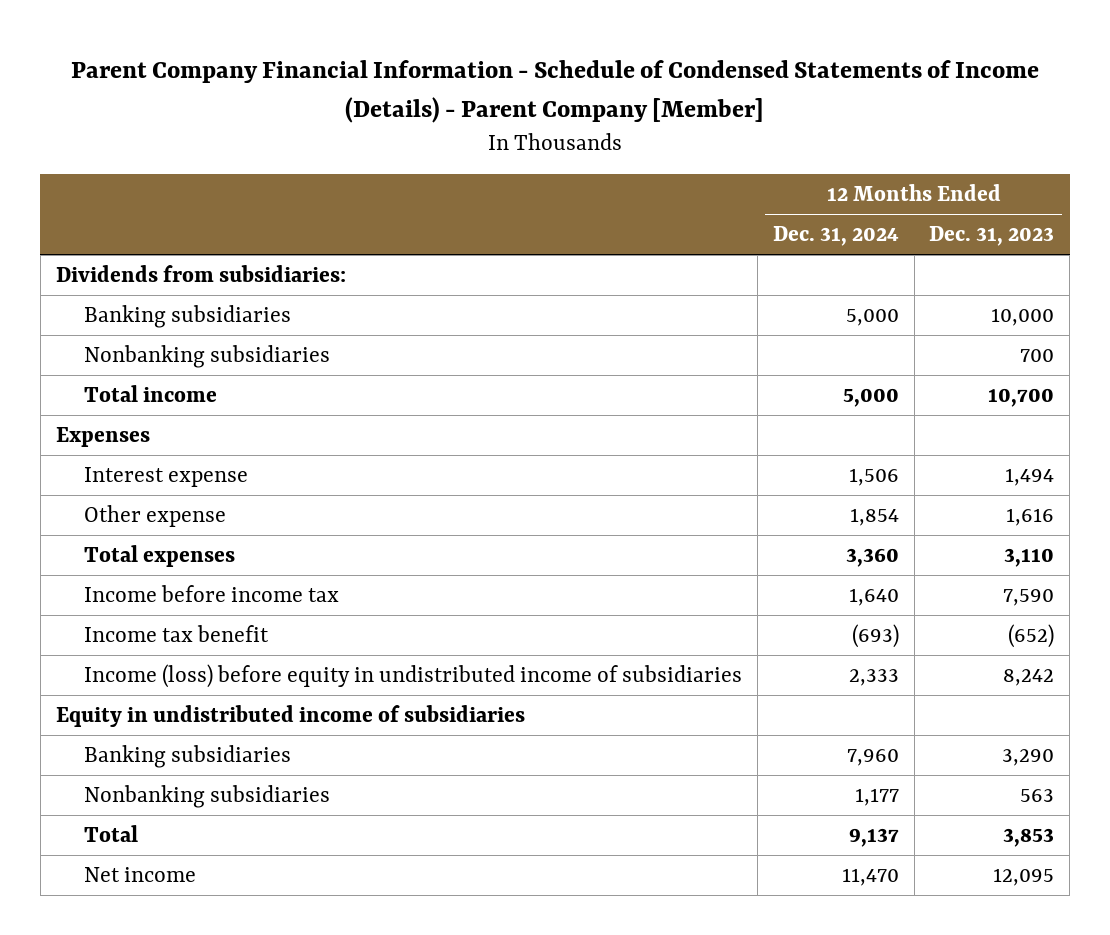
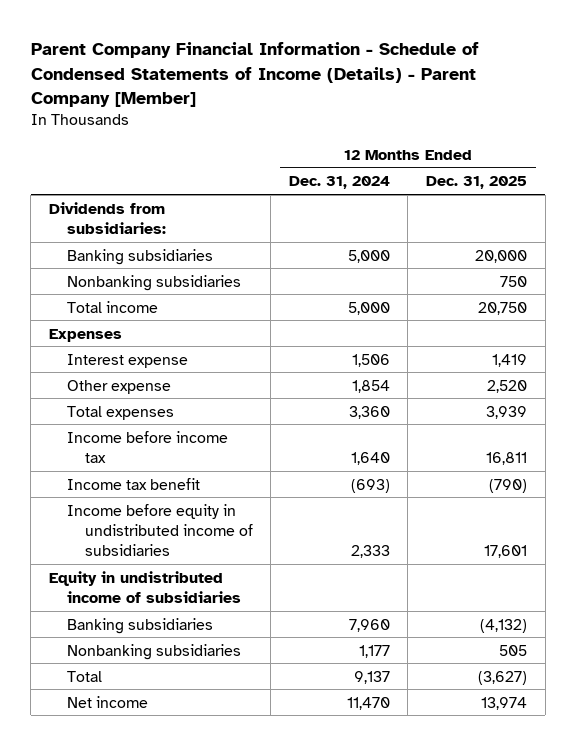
[929,226,1055,247] Dec. 31, 2023 -> none
none -> [426,176,528,190] Dec. 31, 2025
[84,664,743,689] Income (loss) before equity in undistributed income of subsidiaries -> [66,503,253,557] Income before equity in undistributed income of subsidiaries

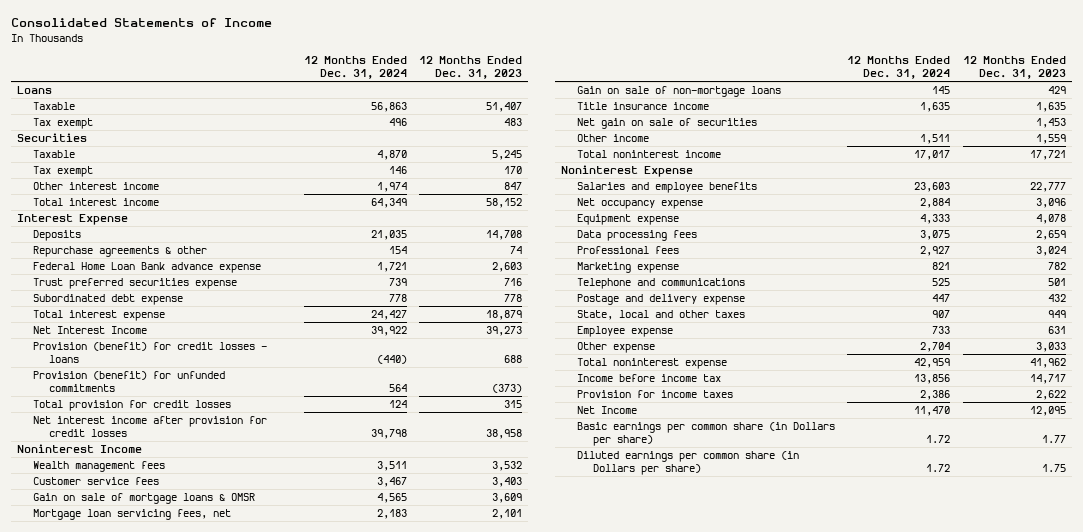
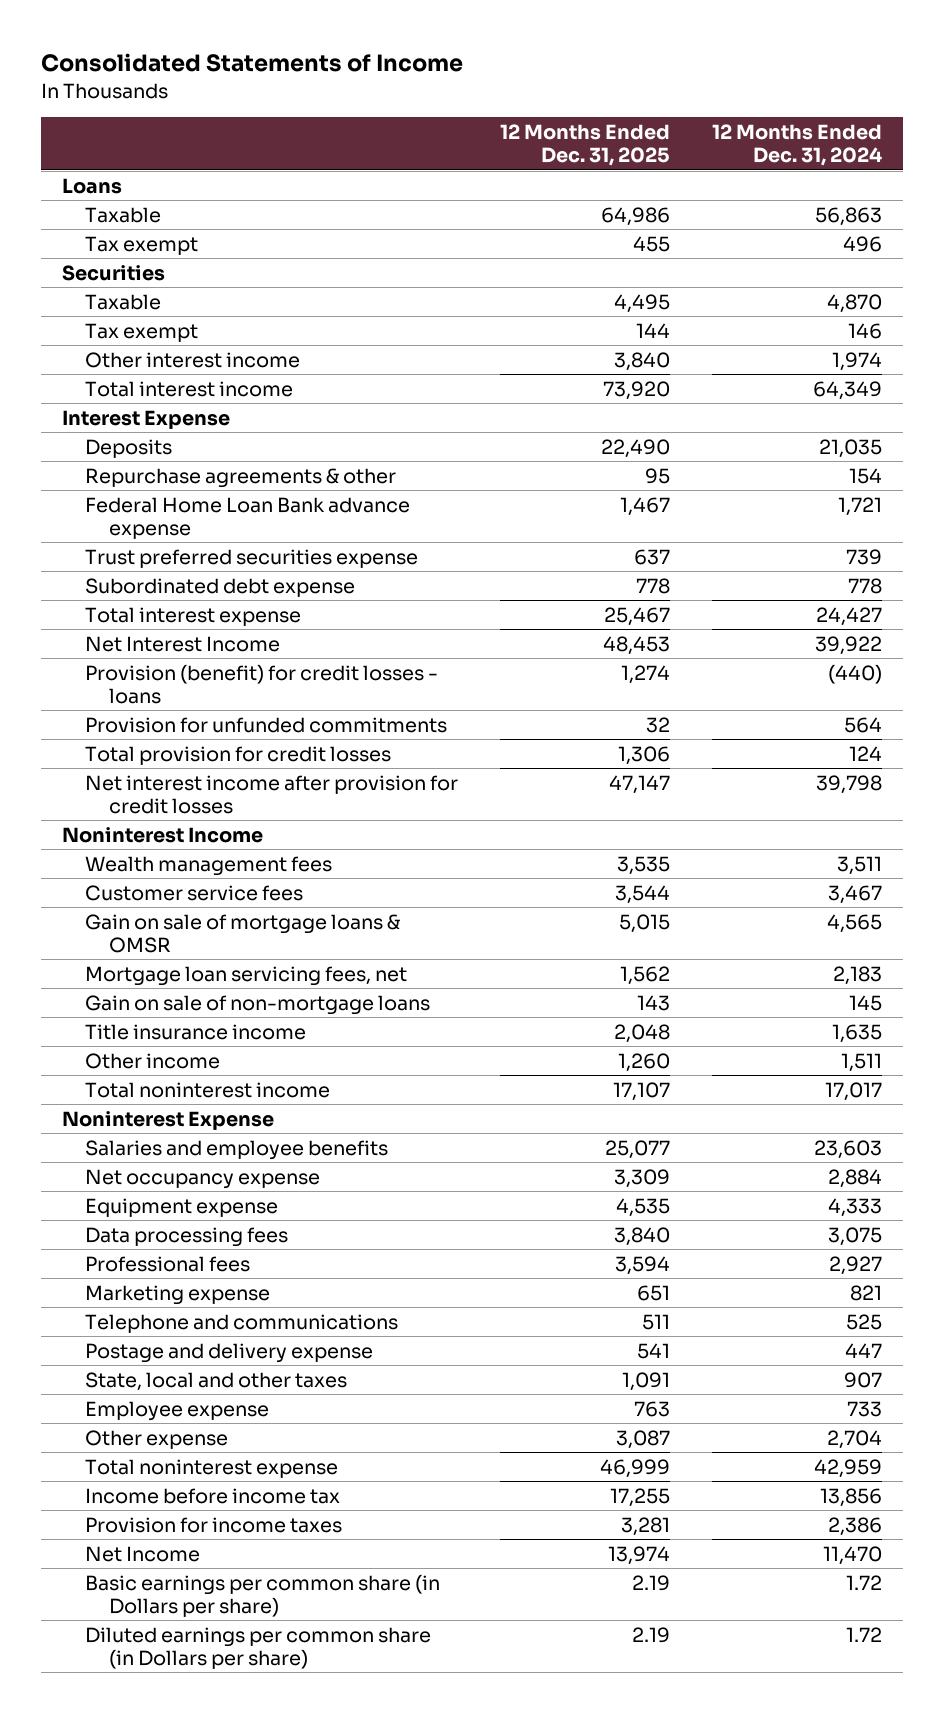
[419,56,523,80] 12 Months Ended Dec. 31, 2023 -> none
none -> [500,123,671,167] 12 Months Ended Dec. 31, 2025
[33,371,226,392] Provision (benefit) for unfunded commitments -> [85,716,448,733] Provision for unfunded commitments
[576,118,757,130] Net gain on sale of securities -> none

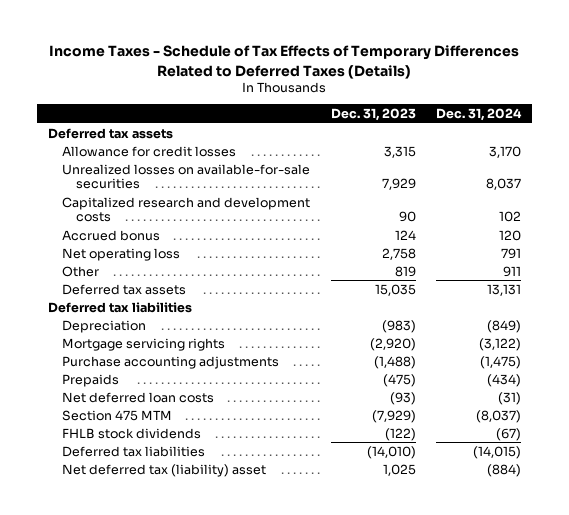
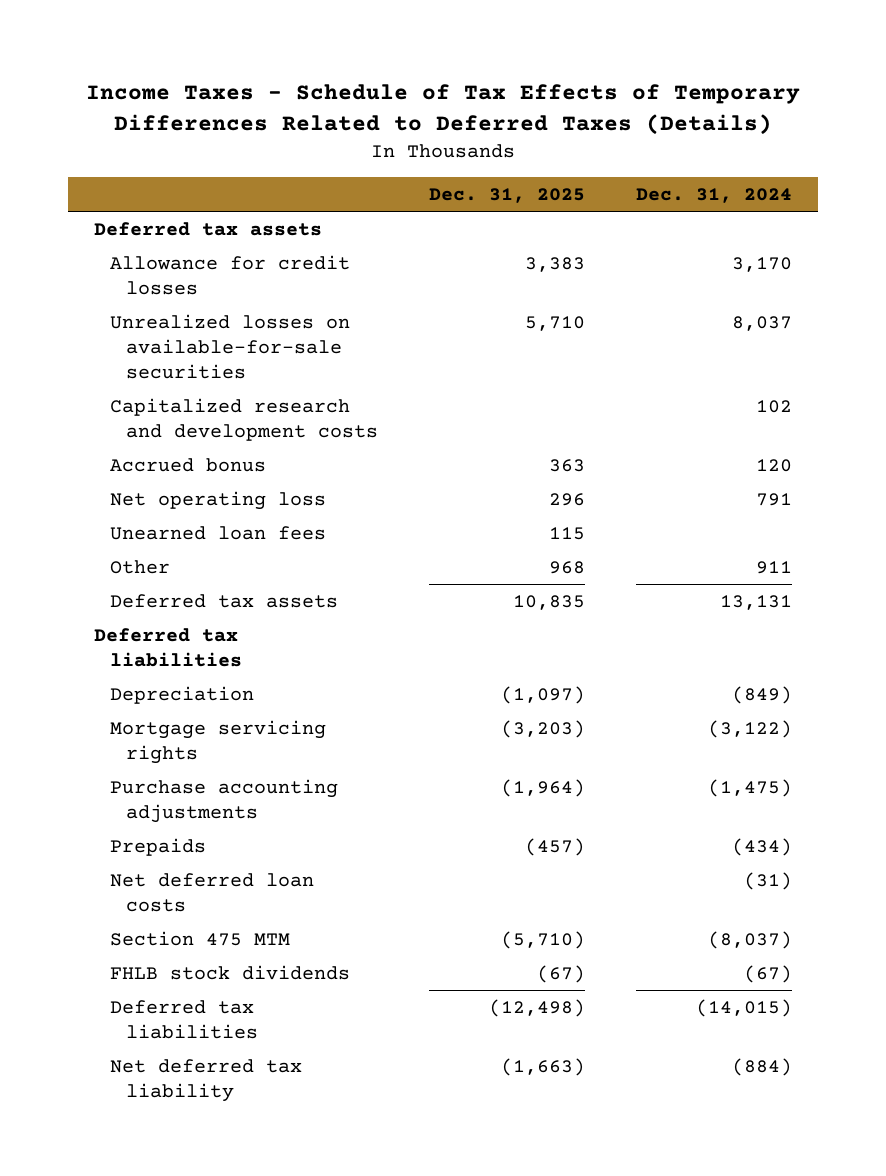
[330,108,416,122] Dec. 31, 2023 -> none
none -> [428,187,585,203] Dec. 31, 2025
none -> [109,525,326,540] Unearned loan fees
[61,463,266,477] Net deferred tax (liability) asset -> [109,1058,302,1102] Net deferred tax liability

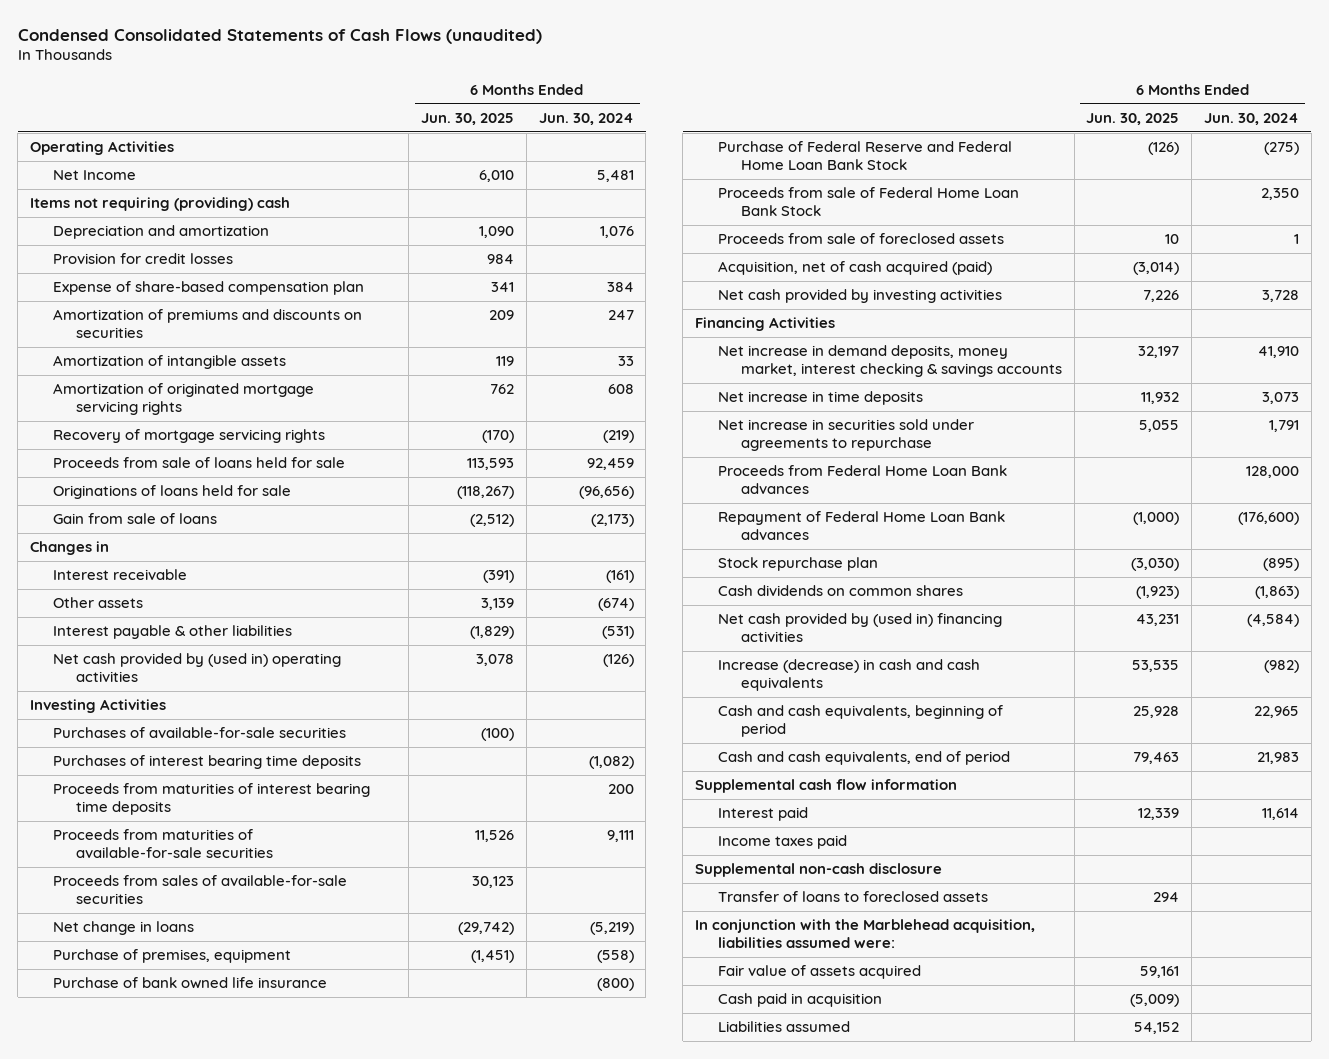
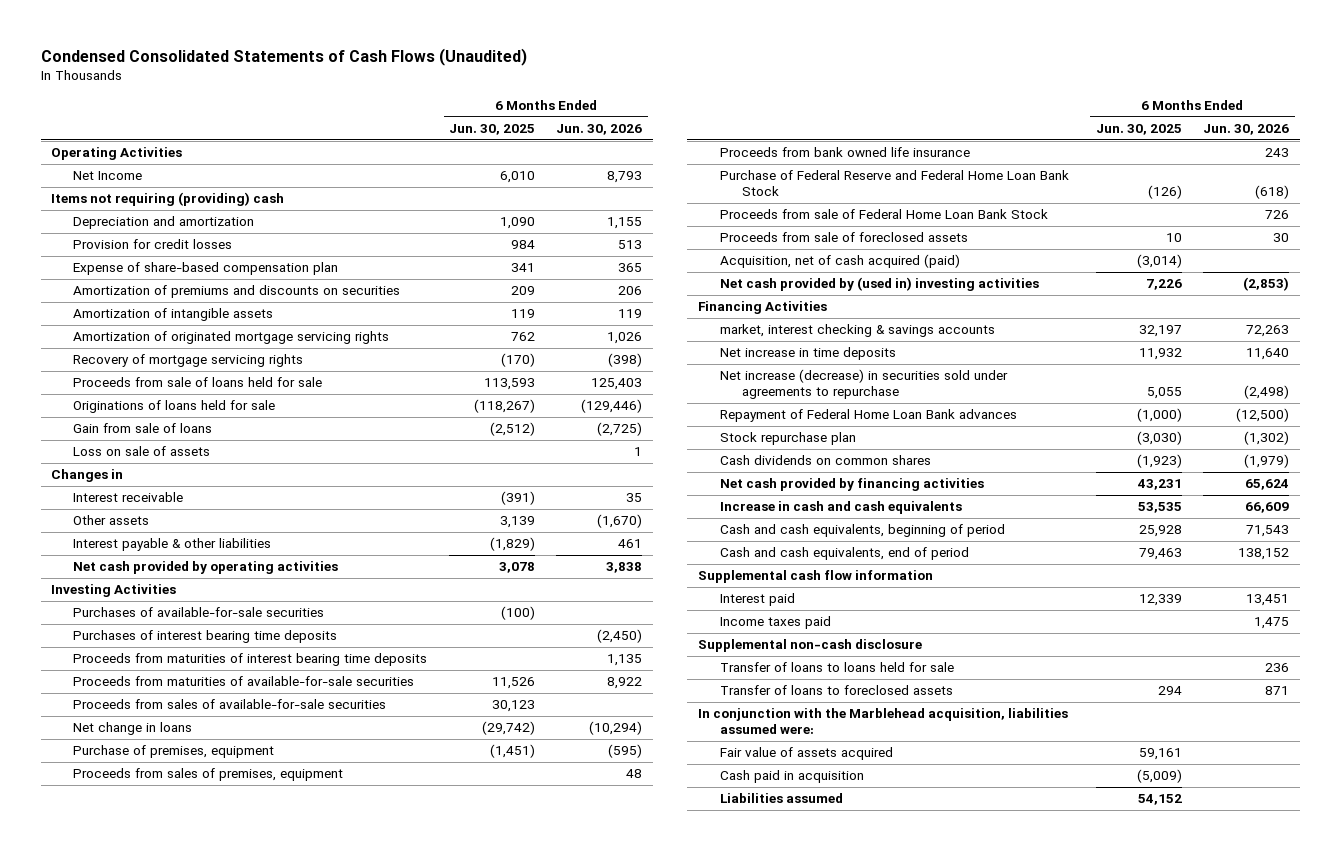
[17,28,542,44] Condensed Consolidated Statements of Cash Flows (unaudited) -> [40,47,527,66] Condensed Consolidated Statements of Cash Flows (Unaudited)
[538,112,634,125] Jun. 30, 2024 -> none
none -> [556,124,643,136] Jun. 30, 2026
none -> [73,446,211,457] Loss on sale of assets
[52,653,341,683] Net cash provided by (used in) operating activities -> [73,561,339,575] Net cash provided by operating activities
none -> [73,768,344,782] Proceeds from sales of premises, equipment
[52,977,327,990] Purchase of bank owned life insurance -> [720,147,971,158] Proceeds from bank owned life insurance
[718,289,1003,304] Net cash provided by investing activities -> [720,277,1040,292] Net cash provided by (used in) investing activities
[718,345,1062,378] Net increase in demand deposits, money market, interest checking & savings accounts -> [720,324,996,338] market, interest checking & savings accounts
[718,465,1008,495] Proceeds from Federal Home Loan Bank advances -> none
[718,419,975,452] Net increase in securities sold under agreements to repurchase -> [720,369,1009,400] Net increase (decrease) in securities sold under agreements to repurchase
[718,613,1003,643] Net cash provided by (used in) financing activities -> [720,478,985,492] Net cash provided by financing activities
[718,659,981,692] Increase (decrease) in cash and cash equivalents -> [720,501,963,515] Increase in cash and cash equivalents
none -> [720,662,955,673] Transfer of loans to loans held for sale

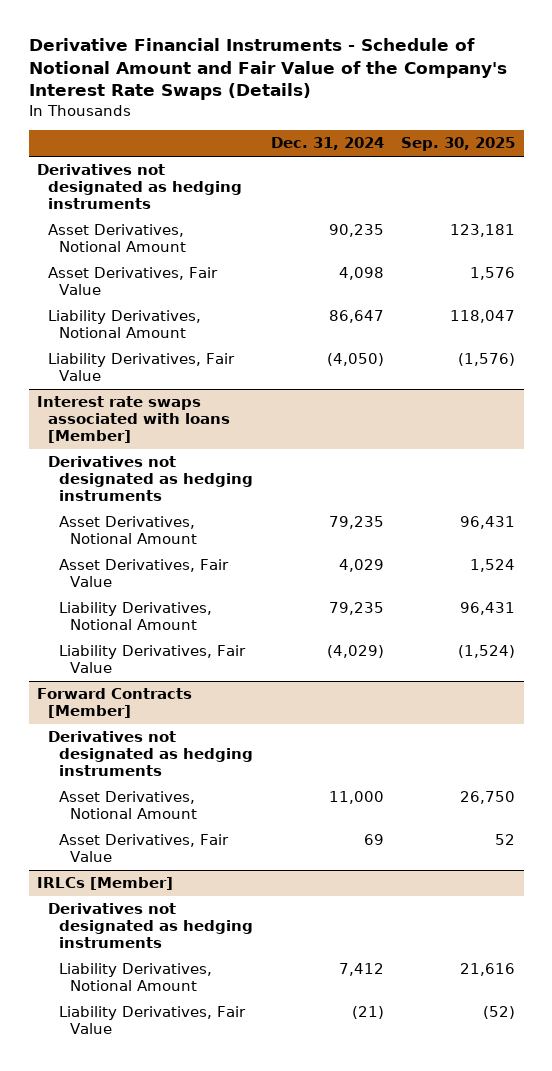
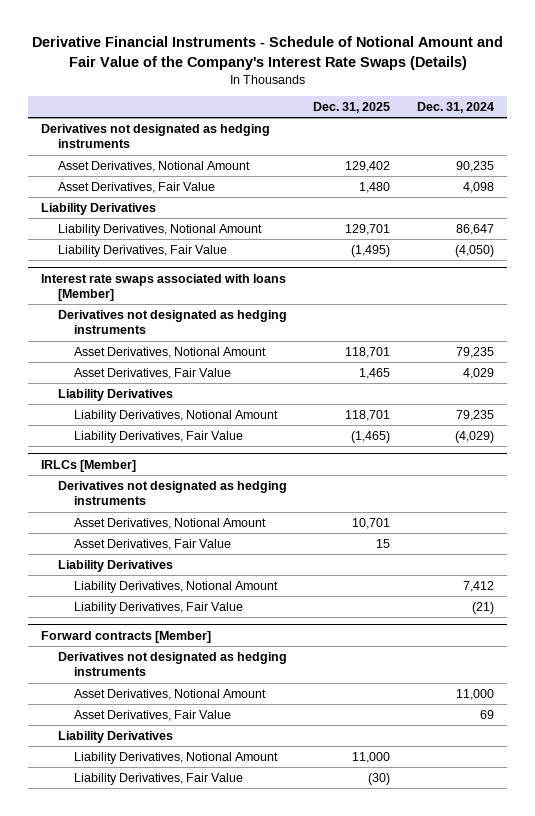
[400,137,515,152] Sep. 30, 2025 -> none
none -> [313,102,391,114] Dec. 31, 2025
none -> [41,202,157,215] Liability Derivatives
none -> [57,388,173,401] Liability Derivatives
[37,688,193,719] Forward Contracts [Member] -> none
[48,731,254,777] Derivatives not designated as hedging instruments -> none
[59,791,198,820] Asset Derivatives, Notional Amount -> none
[59,834,230,863] Asset Derivatives, Fair Value -> none
none -> [73,517,266,529] Asset Derivatives, Notional Amount
none -> [73,538,231,550] Asset Derivatives, Fair Value
none -> [57,559,173,572] Liability Derivatives
none -> [41,630,212,643] Forward contracts [Member]
none -> [57,651,287,677] Derivatives not designated as hedging instruments
none -> [73,688,266,700] Asset Derivatives, Notional Amount
none -> [73,709,231,721] Asset Derivatives, Fair Value
none -> [57,730,173,743] Liability Derivatives
none -> [73,751,278,764] Liability Derivatives, Notional Amount
none -> [73,772,243,785] Liability Derivatives, Fair Value

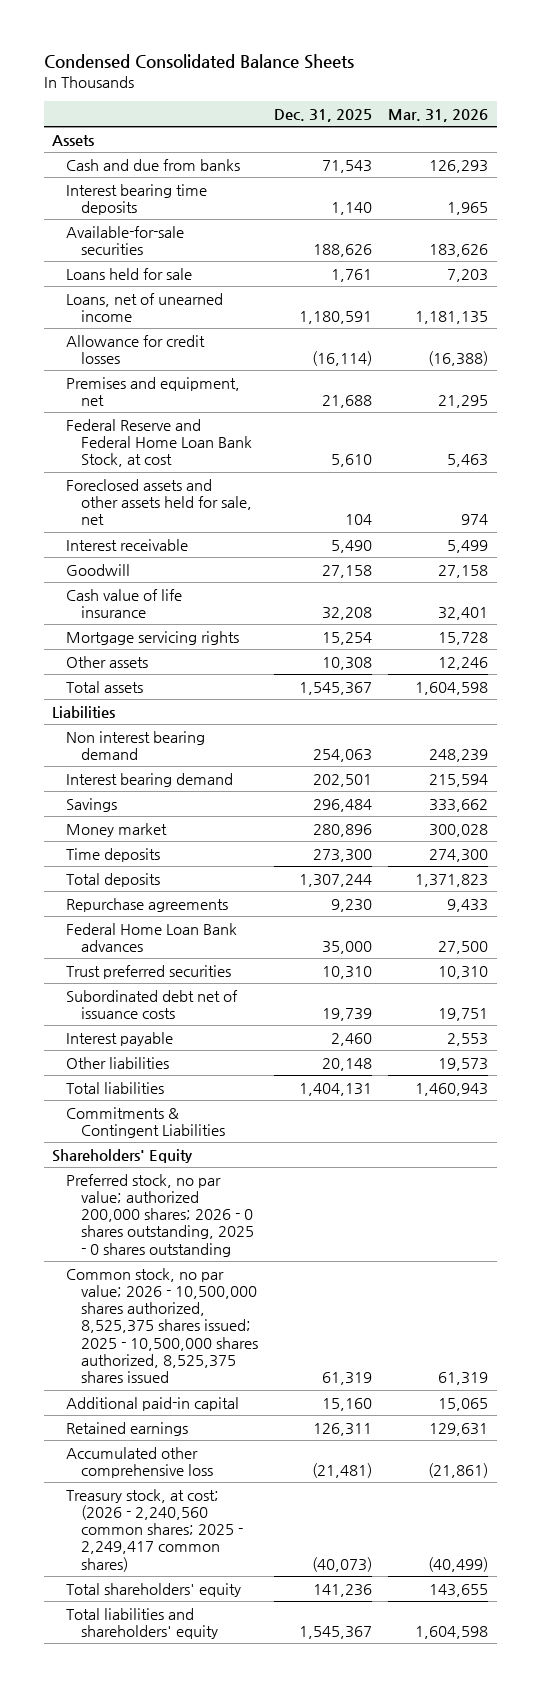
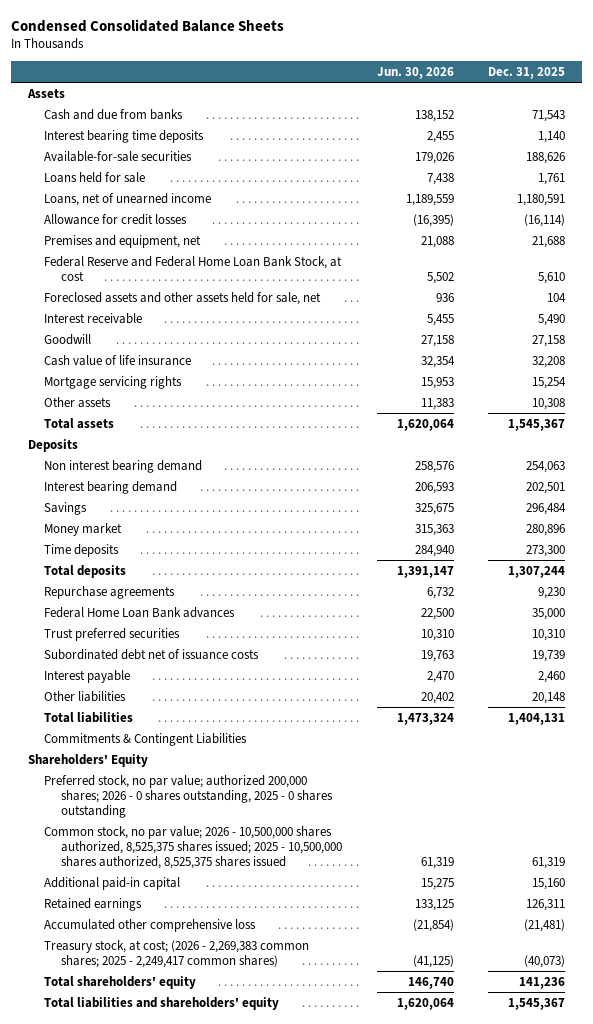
[388,109,489,123] Mar. 31, 2026 -> none
none -> [376,66,454,79] Jun. 30, 2026
[52,705,116,718] Liabilities -> none
none -> [27,438,78,452] Deposits
[66,1488,243,1572] Treasury stock, at cost; (2026 - 2,240,560 common shares; 2025 - 2,249,417 common shares) -> [44,939,310,968] Treasury stock, at cost; (2026 - 2,269,383 common shares; 2025 - 2,249,417 common shares)

